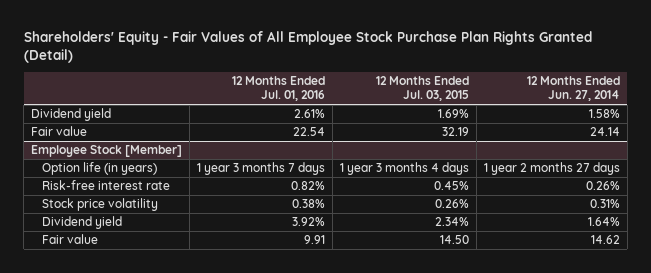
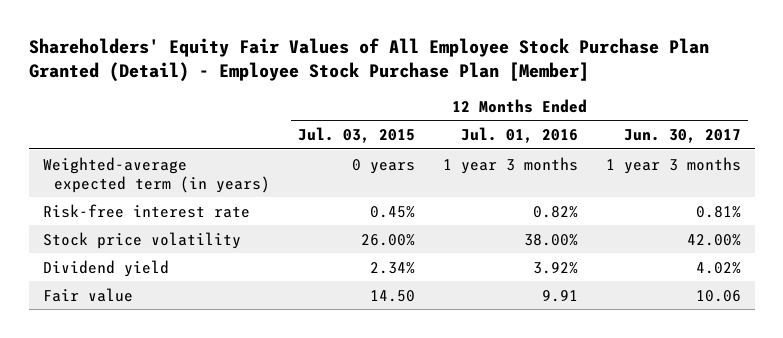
[23,30,592,64] Shareholders' Equity - Fair Values of All Employee Stock Purchase Plan Rights Granted (Detail) -> [28,37,709,82] Shareholders' Equity Fair Values of All Employee Stock Purchase Plan Granted (Detail) - Employee Stock Purchase Plan [Member]
[526,76,620,102] 12 Months Ended Jun. 27, 2014 -> none
none -> [623,129,741,144] Jun. 30, 2017
[31,108,112,122] Dividend yield -> none
[31,126,88,137] Fair value -> none
[31,145,183,158] Employee Stock [Member] -> none
[41,162,157,176] Option life (in years) -> none
none -> [42,156,271,193] Weighted-average expected term (in years)
[292,199,326,209] 0.38% -> [524,233,579,246] 38.00%
[435,199,470,209] 0.26% -> [361,233,416,246] 26.00%

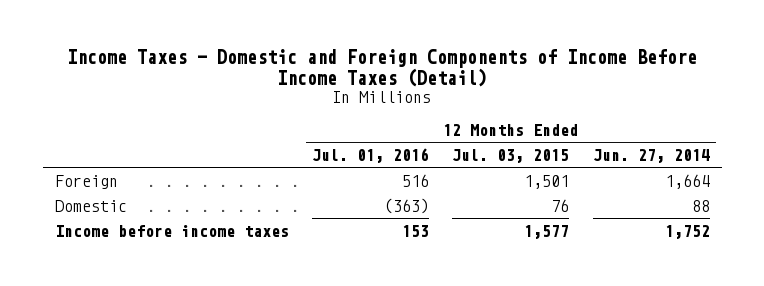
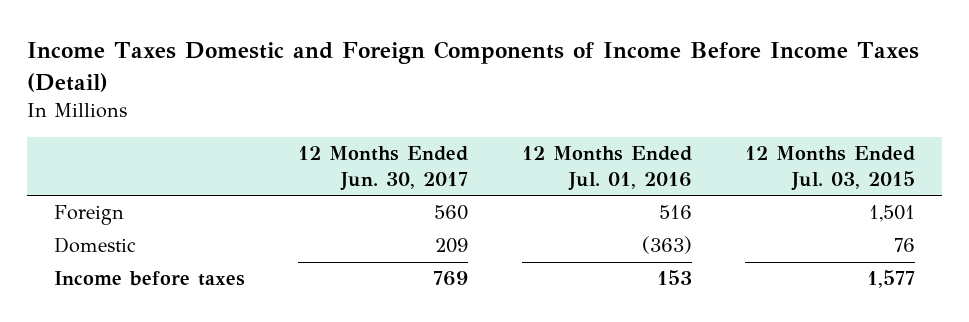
[67,48,698,87] Income Taxes - Domestic and Foreign Components of Income Before Income Taxes (Detail) -> [27,41,920,92] Income Taxes Domestic and Foreign Components of Income Before Income Taxes (Detail)
[592,149,710,164] Jun. 27, 2014 -> none
none -> [298,146,469,191] 12 Months Ended Jun. 30, 2017
[54,224,289,237] Income before income taxes -> [53,271,245,287] Income before taxes

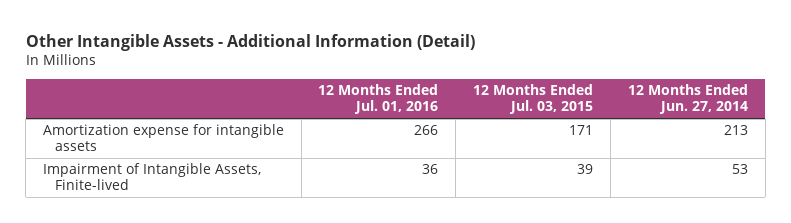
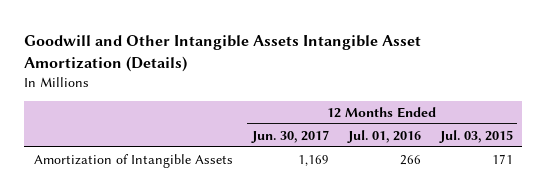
[25,33,475,51] Other Intangible Assets - Additional Information (Detail) -> [24,35,422,72] Goodwill and Other Intangible Assets Intangible Asset Amortization (Details)
[627,84,748,115] 12 Months Ended Jun. 27, 2014 -> none
none -> [250,129,329,143] Jun. 30, 2017
[42,163,261,191] Impairment of Intangible Assets, Finite-lived -> none
[42,124,284,152] Amortization expense for intangible assets -> [33,153,233,168] Amortization of Intangible Assets

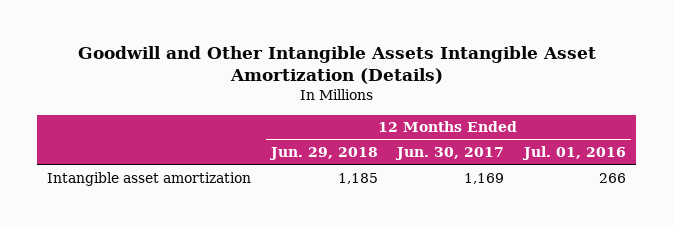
[438,129,513,143] Jul. 03, 2015 -> none
none -> [268,147,378,161] Jun. 29, 2018
[33,153,233,168] Amortization of Intangible Assets -> [46,171,251,186] Intangible asset amortization

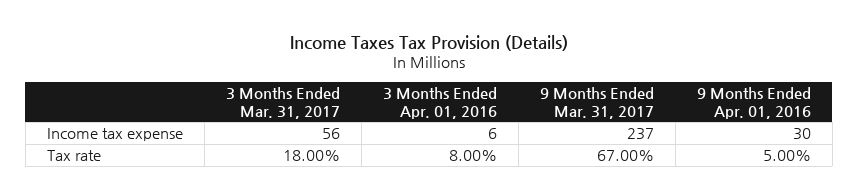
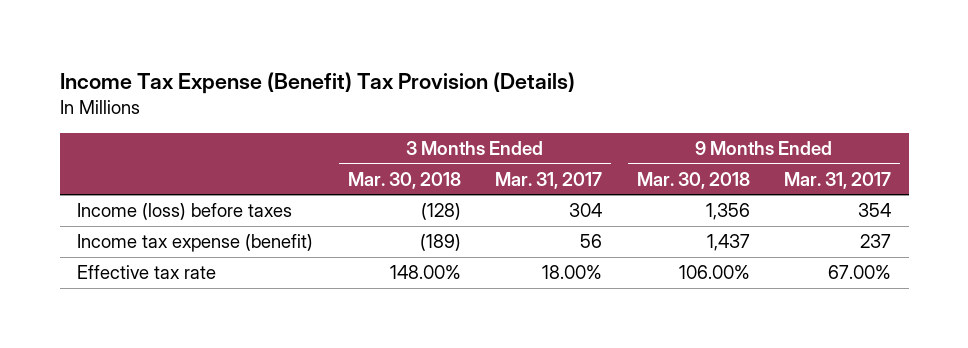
[289,34,568,51] Income Taxes Tax Provision (Details) -> [59,71,575,94] Income Tax Expense (Benefit) Tax Provision (Details)
[382,86,497,119] 3 Months Ended Apr. 01, 2016 -> none
[696,86,811,119] 9 Months Ended Apr. 01, 2016 -> none
none -> [347,171,461,189] Mar. 30, 2018
none -> [636,171,750,189] Mar. 30, 2018
none -> [77,203,293,221] Income (loss) before taxes
[46,128,183,142] Income tax expense -> [77,234,314,253] Income tax expense (benefit)
[46,150,101,162] Tax rate -> [77,265,217,280] Effective tax rate

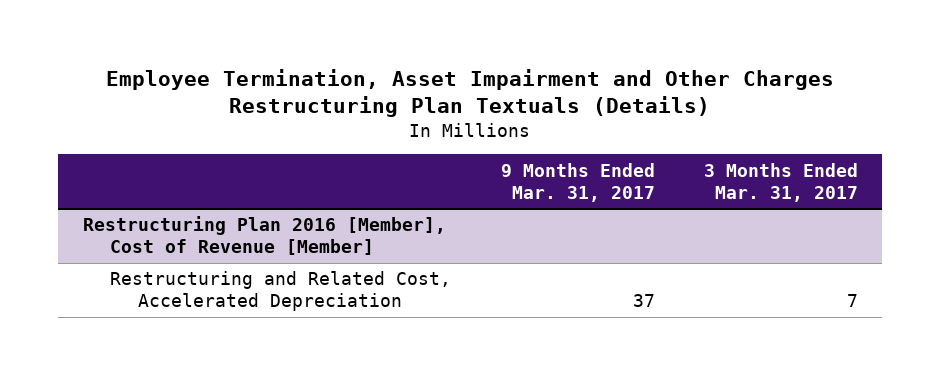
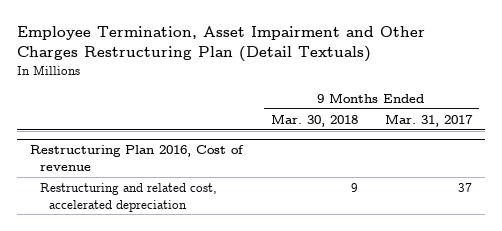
[106,68,835,117] Employee Termination, Asset Impairment and Other Charges Restructuring Plan Textuals (Details) -> [16,26,425,63] Employee Termination, Asset Impairment and Other Charges Restructuring Plan (Detail Textuals)
[703,162,858,202] 3 Months Ended Mar. 31, 2017 -> none
none -> [270,113,358,127] Mar. 30, 2018
[82,216,446,256] Restructuring Plan 2016 [Member], Cost of Revenue [Member] -> [30,145,245,171] Restructuring Plan 2016, Cost of revenue
[110,271,452,312] Restructuring and Related Cost, Accelerated Depreciation -> [39,182,217,212] Restructuring and related cost, accelerated depreciation

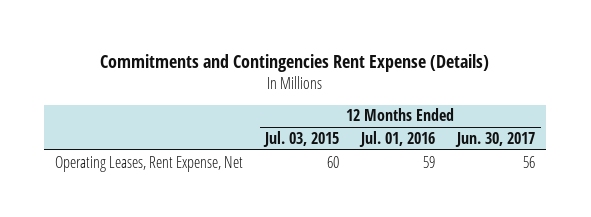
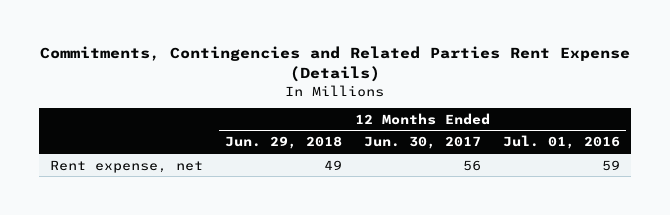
[100,54,490,73] Commitments and Contingencies Rent Expense (Details) -> [39,46,630,83] Commitments, Contingencies and Related Parties Rent Expense (Details)
[263,130,340,147] Jul. 03, 2015 -> none
none -> [224,136,342,150] Jun. 29, 2018
[55,155,244,172] Operating Leases, Rent Expense, Net -> [49,159,203,173] Rent expense, net

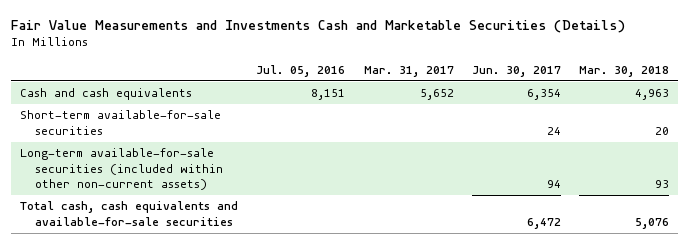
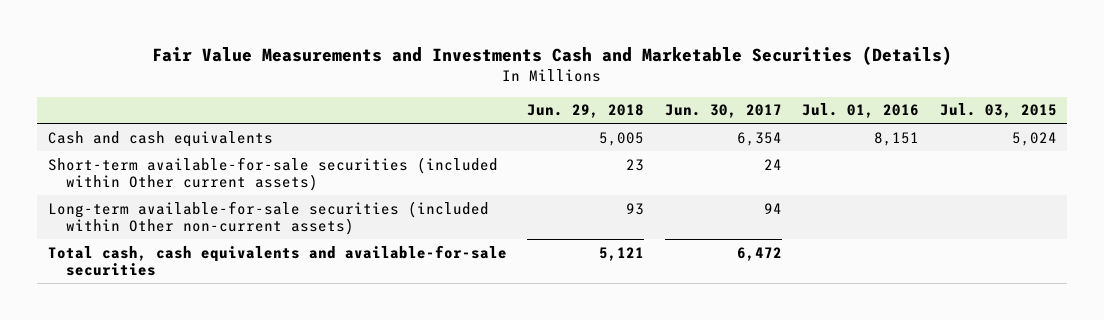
[256,64,346,77] Jul. 05, 2016 -> none
[363,65,454,77] Mar. 31, 2017 -> none
[579,65,670,77] Mar. 30, 2018 -> none
none -> [527,104,645,119] Jun. 29, 2018
none -> [802,103,920,119] Jul. 01, 2016
none -> [939,103,1057,119] Jul. 03, 2015
[19,110,221,135] Short-term available-for-sale securities -> [47,156,498,192] Short-term available-for-sale securities (included within Other current assets)
[19,148,223,191] Long-term available-for-sale securities (included within other non-current assets) -> [47,200,489,236] Long-term available-for-sale securities (included within Other non-current assets)

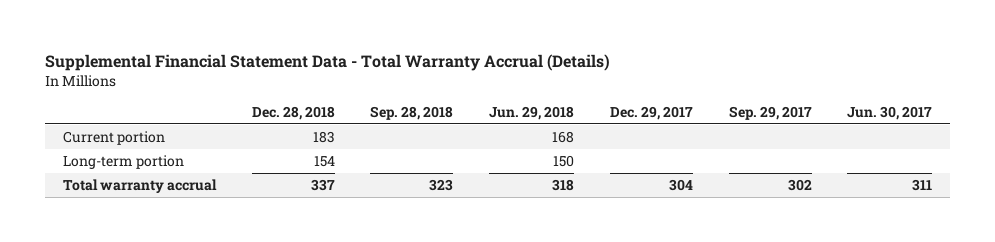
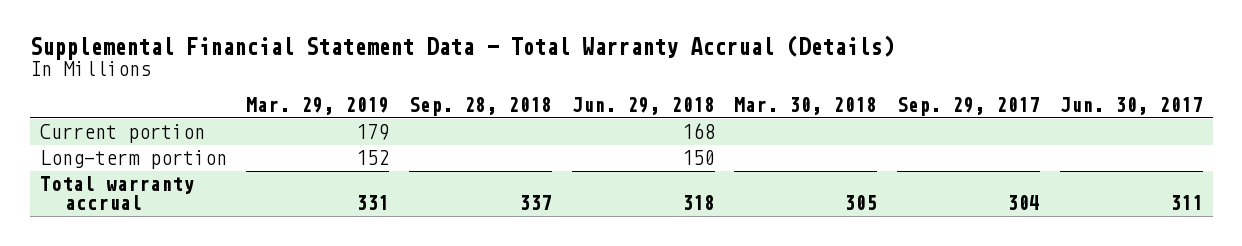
[251,105,335,120] Dec. 28, 2018 -> none
[609,105,693,120] Dec. 29, 2017 -> none
none -> [246,97,390,116] Mar. 29, 2019
none -> [734,97,878,116] Mar. 30, 2018
[429,179,454,192] 323 -> [519,195,553,211] 337
[787,179,812,192] 302 -> [1007,195,1041,211] 304

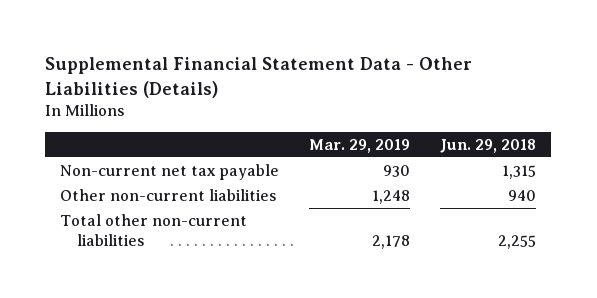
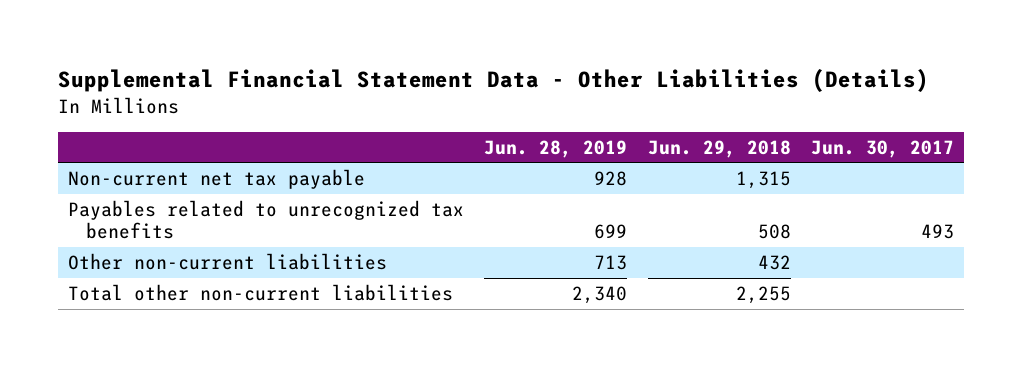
[309,138,411,153] Mar. 29, 2019 -> none
none -> [484,139,628,158] Jun. 28, 2019
none -> [811,139,955,158] Jun. 30, 2017
none -> [67,199,464,240] Payables related to unrecognized tax benefits
[508,189,537,201] 940 -> [757,254,791,270] 432

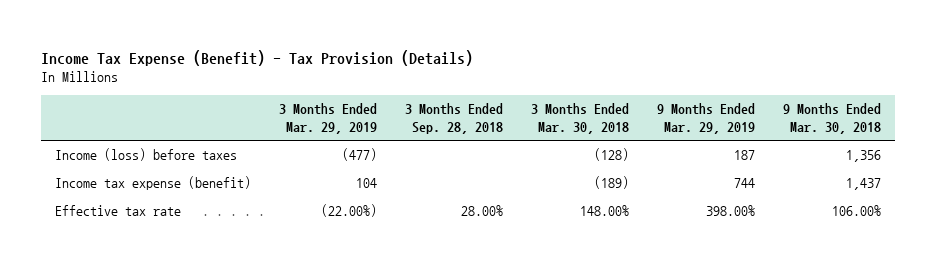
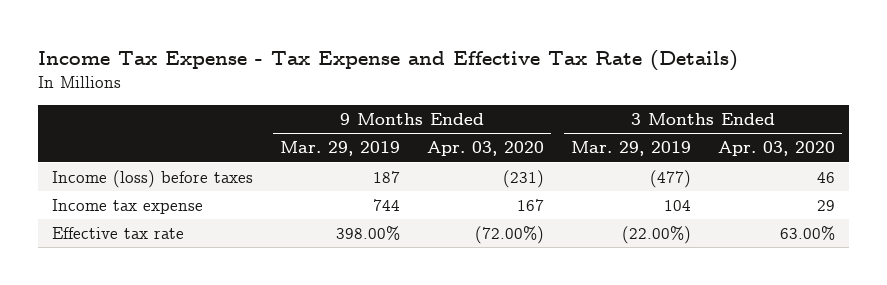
[41,49,474,66] Income Tax Expense (Benefit) - Tax Provision (Details) -> [38,49,739,71] Income Tax Expense - Tax Expense and Effective Tax Rate (Details)
[405,103,504,134] 3 Months Ended Sep. 28, 2018 -> none
[531,103,630,134] 3 Months Ended Mar. 30, 2018 -> none
[783,103,882,134] 9 Months Ended Mar. 30, 2018 -> none
none -> [427,141,545,157] Apr. 03, 2020
none -> [718,141,836,157] Apr. 03, 2020
[55,176,252,191] Income tax expense (benefit) -> [51,199,203,215] Income tax expense

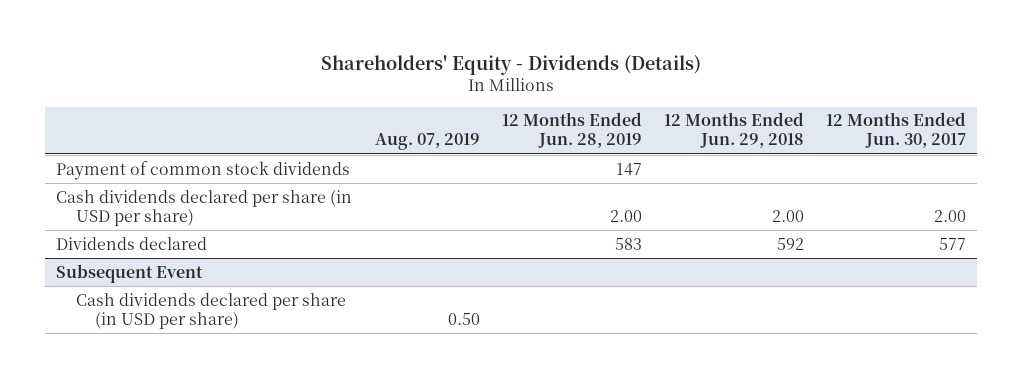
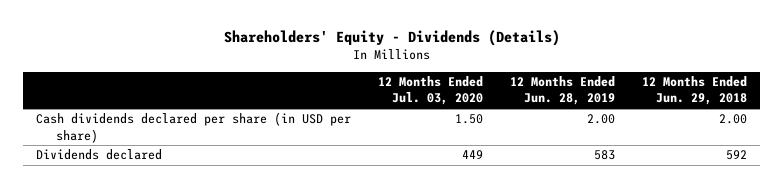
[374,133,480,151] Aug. 07, 2019 -> none
[826,112,967,149] 12 Months Ended Jun. 30, 2017 -> none
none -> [378,76,484,106] 12 Months Ended Jul. 03, 2020
[56,160,351,180] Payment of common stock dividends -> none
[56,263,204,283] Subsequent Event -> none
[75,292,346,329] Cash dividends declared per share (in USD per share) -> none

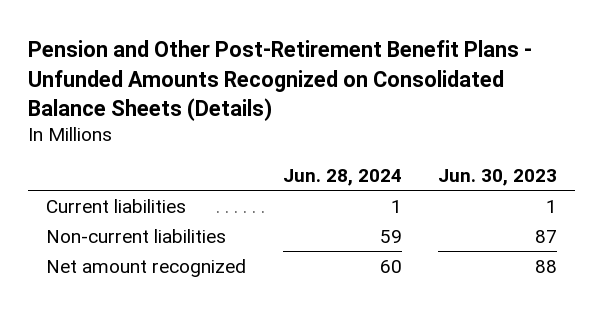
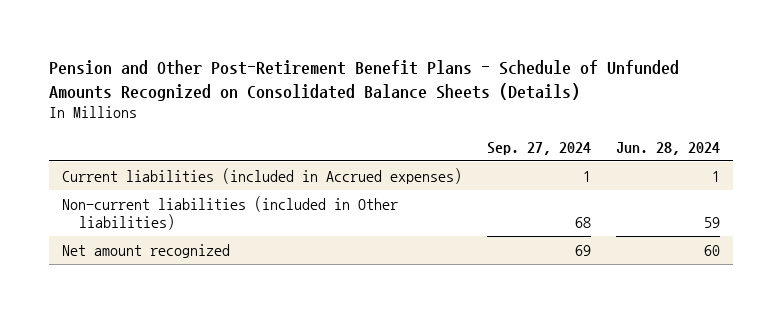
[28,40,533,121] Pension and Other Post-Retirement Benefit Plans - Unfunded Amounts Recognized on Consolidated Balance Sheets (Details) -> [49,59,680,101] Pension and Other Post-Retirement Benefit Plans - Schedule of Unfunded Amounts Recognized on Consolidated Balance Sheets (Details)
[438,168,558,186] Jun. 30, 2023 -> none
none -> [486,141,591,155] Sep. 27, 2024
[46,198,187,213] Current liabilities -> [61,168,462,185] Current liabilities (included in Accrued expenses)
[46,228,227,243] Non-current liabilities -> [61,196,398,231] Non-current liabilities (included in Other liabilities)

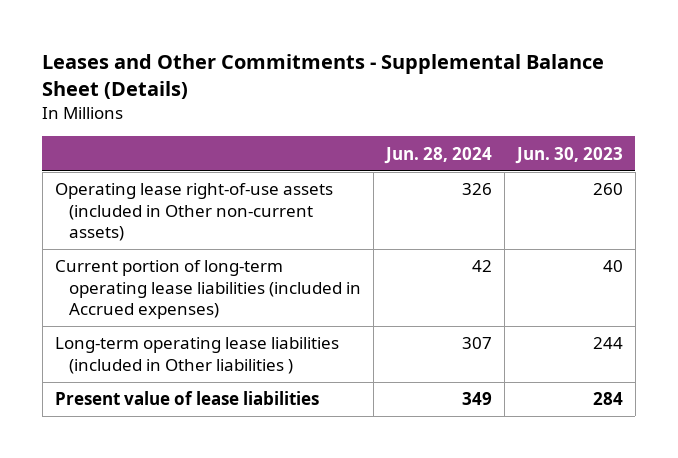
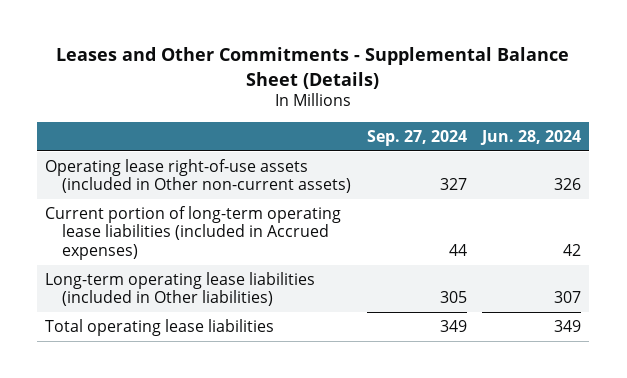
[514,146,623,164] Jun. 30, 2023 -> none
none -> [366,129,467,146] Sep. 27, 2024
[54,337,339,374] Long-term operating lease liabilities (included in Other liabilities ) -> [45,271,316,307] Long-term operating lease liabilities (included in Other liabilities)
[54,391,319,406] Present value of lease liabilities -> [45,318,275,336] Total operating lease liabilities

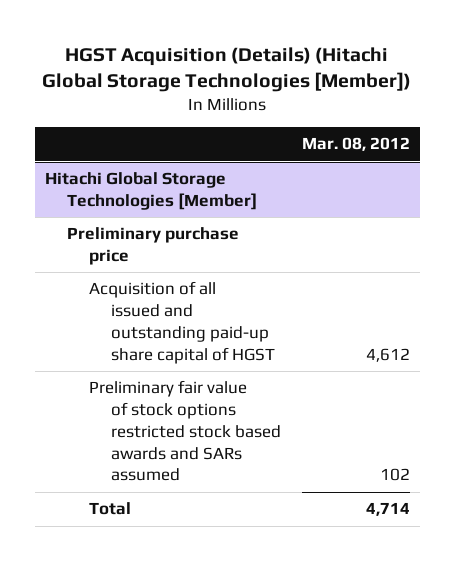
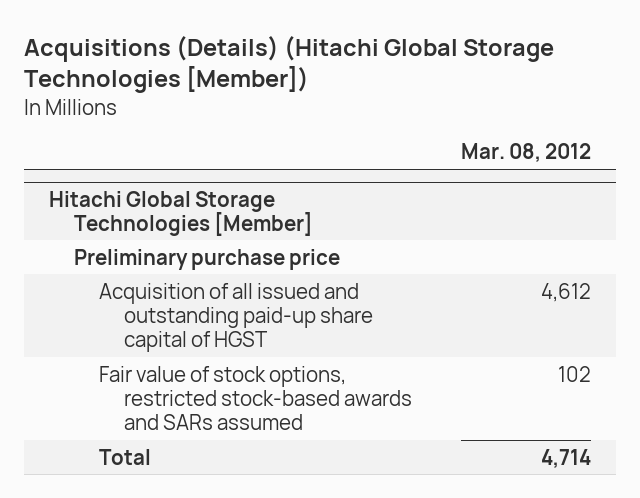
[42,46,412,93] HGST Acquisition (Details) (Hitachi Global Storage Technologies [Member]) -> [24,35,555,94] Acquisitions (Details) (Hitachi Global Storage Technologies [Member])
[88,380,281,482] Preliminary fair value of stock options restricted stock based awards and SARs assumed -> [98,365,412,430] Fair value of stock options, restricted stock-based awards and SARs assumed

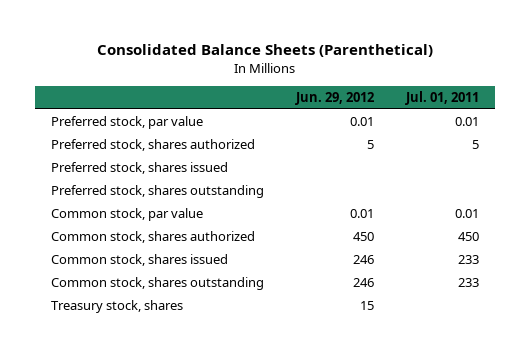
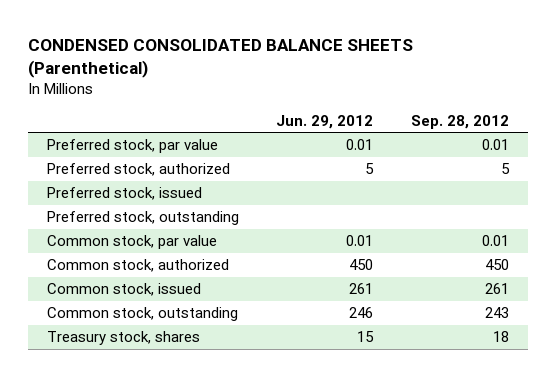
[97,44,434,58] Consolidated Balance Sheets (Parenthetical) -> [27,38,413,78] CONDENSED CONSOLIDATED BALANCE SHEETS (Parenthetical)
[405,90,480,105] Jul. 01, 2011 -> none
none -> [410,114,509,129] Sep. 28, 2012
[51,139,256,152] Preferred stock, shares authorized -> [46,163,230,177] Preferred stock, authorized
[51,162,229,175] Preferred stock, shares issued -> [46,187,202,201] Preferred stock, issued
[51,185,265,199] Preferred stock, shares outstanding -> [46,211,239,226] Preferred stock, outstanding
[51,231,256,244] Common stock, shares authorized -> [46,259,229,273] Common stock, authorized
[51,254,229,267] Common stock, shares issued -> [46,283,201,297] Common stock, issued
[353,255,375,265] 246 -> [349,283,374,295] 261
[51,277,265,291] Common stock, shares outstanding -> [46,307,238,322] Common stock, outstanding

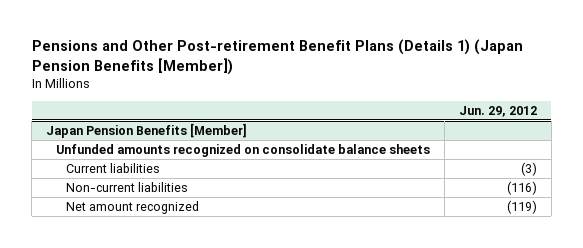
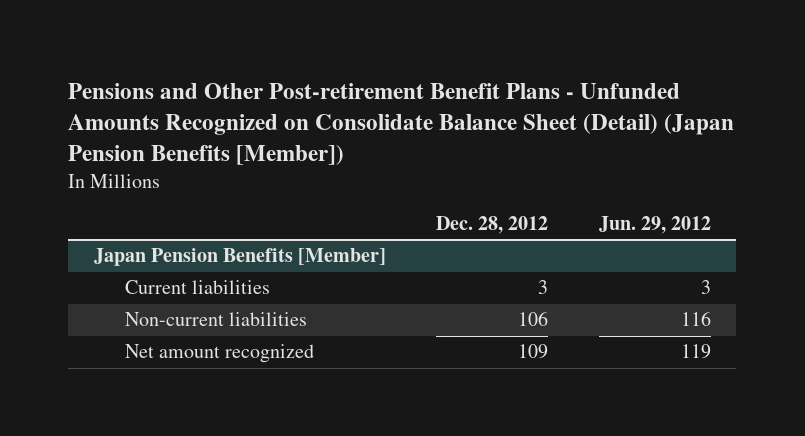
[31,39,523,75] Pensions and Other Post-retirement Benefit Plans (Details 1) (Japan Pension Benefits [Member]) -> [68,83,735,165] Pensions and Other Post-retirement Benefit Plans - Unfunded Amounts Recognized on Consolidate Balance Sheet (Detail) (Japan Pension Benefits [Member])
none -> [436,215,549,234] Dec. 28, 2012
[55,144,430,158] Unfunded amounts recognized on consolidate balance sheets -> none
[520,162,537,177] (3) -> [700,280,711,295] 3
[506,181,537,196] (116) -> [680,311,711,327] 116
[506,200,537,215] (119) -> [680,344,711,360] 119

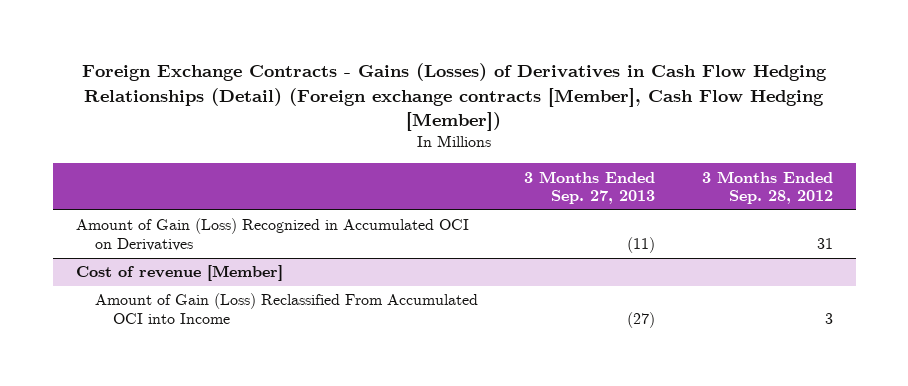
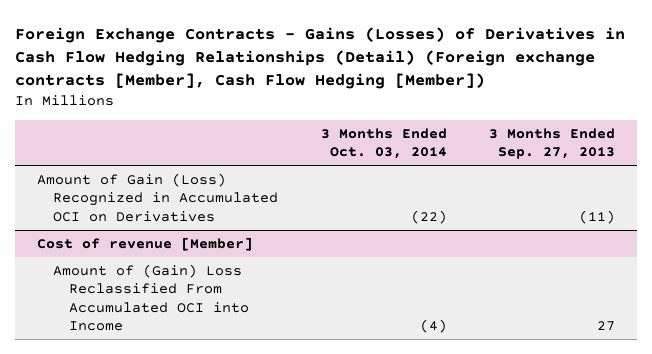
[701,170,833,205] 3 Months Ended Sep. 28, 2012 -> none
none -> [320,128,447,160] 3 Months Ended Oct. 03, 2014
[94,293,478,325] Amount of Gain (Loss) Reclassified From Accumulated OCI into Income -> [52,263,249,331] Amount of (Gain) Loss Reclassified From Accumulated OCI into Income
[627,312,656,329] (27) -> [597,320,616,331] 27

